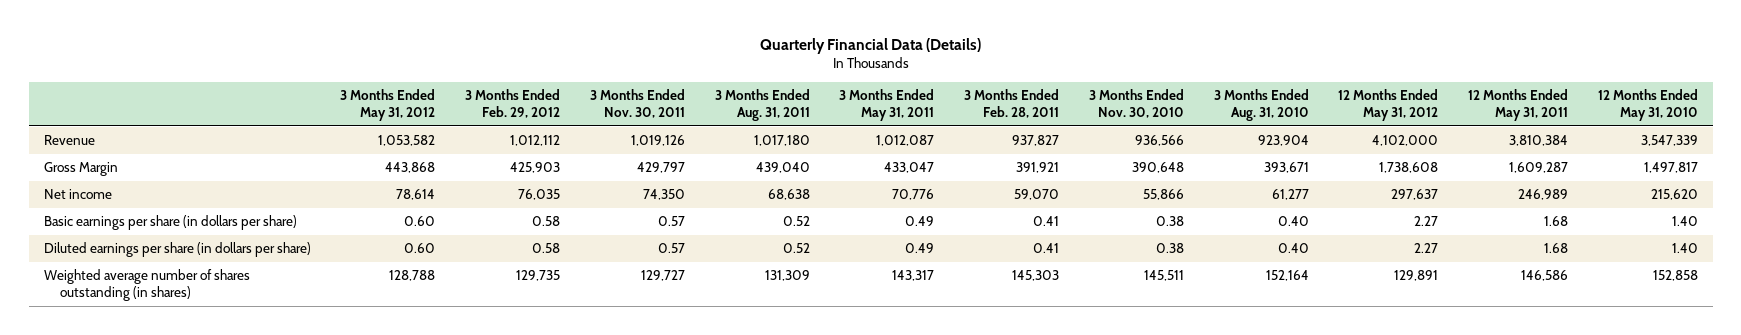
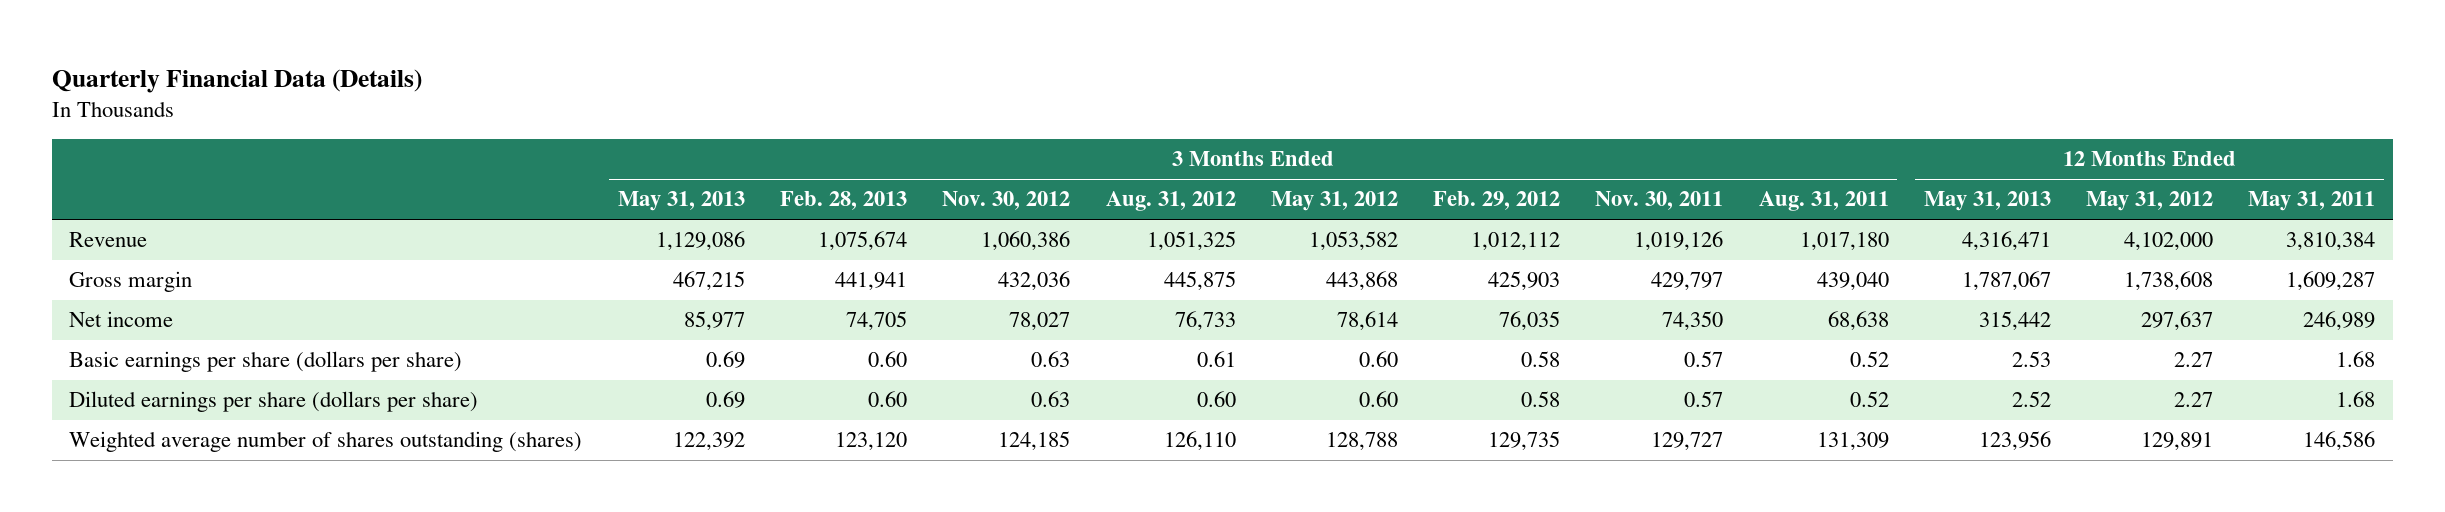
[839,88,935,121] 3 Months Ended May 31, 2011 -> none
[964,88,1060,118] 3 Months Ended Feb. 28, 2011 -> none
[1088,88,1184,118] 3 Months Ended Nov. 30, 2010 -> none
[1213,88,1309,121] 3 Months Ended Aug. 31, 2010 -> none
[1597,88,1698,121] 12 Months Ended May 31, 2010 -> none
none -> [617,191,745,212] May 31, 2013
none -> [779,191,907,211] Feb. 28, 2013
none -> [942,191,1071,211] Nov. 30, 2012
none -> [1105,191,1236,212] Aug. 31, 2012
none -> [1923,191,2051,212] May 31, 2013
[43,162,118,177] Gross Margin -> [69,271,193,293] Gross margin
[43,215,297,231] Basic earnings per share (in dollars per share) -> [69,351,463,373] Basic earnings per share (dollars per share)
[43,242,311,258] Diluted earnings per share (in dollars per share) -> [69,391,479,413] Diluted earnings per share (dollars per share)
[43,269,250,302] Weighted average number of shares outstanding (in shares) -> [69,431,583,453] Weighted average number of shares outstanding (shares)

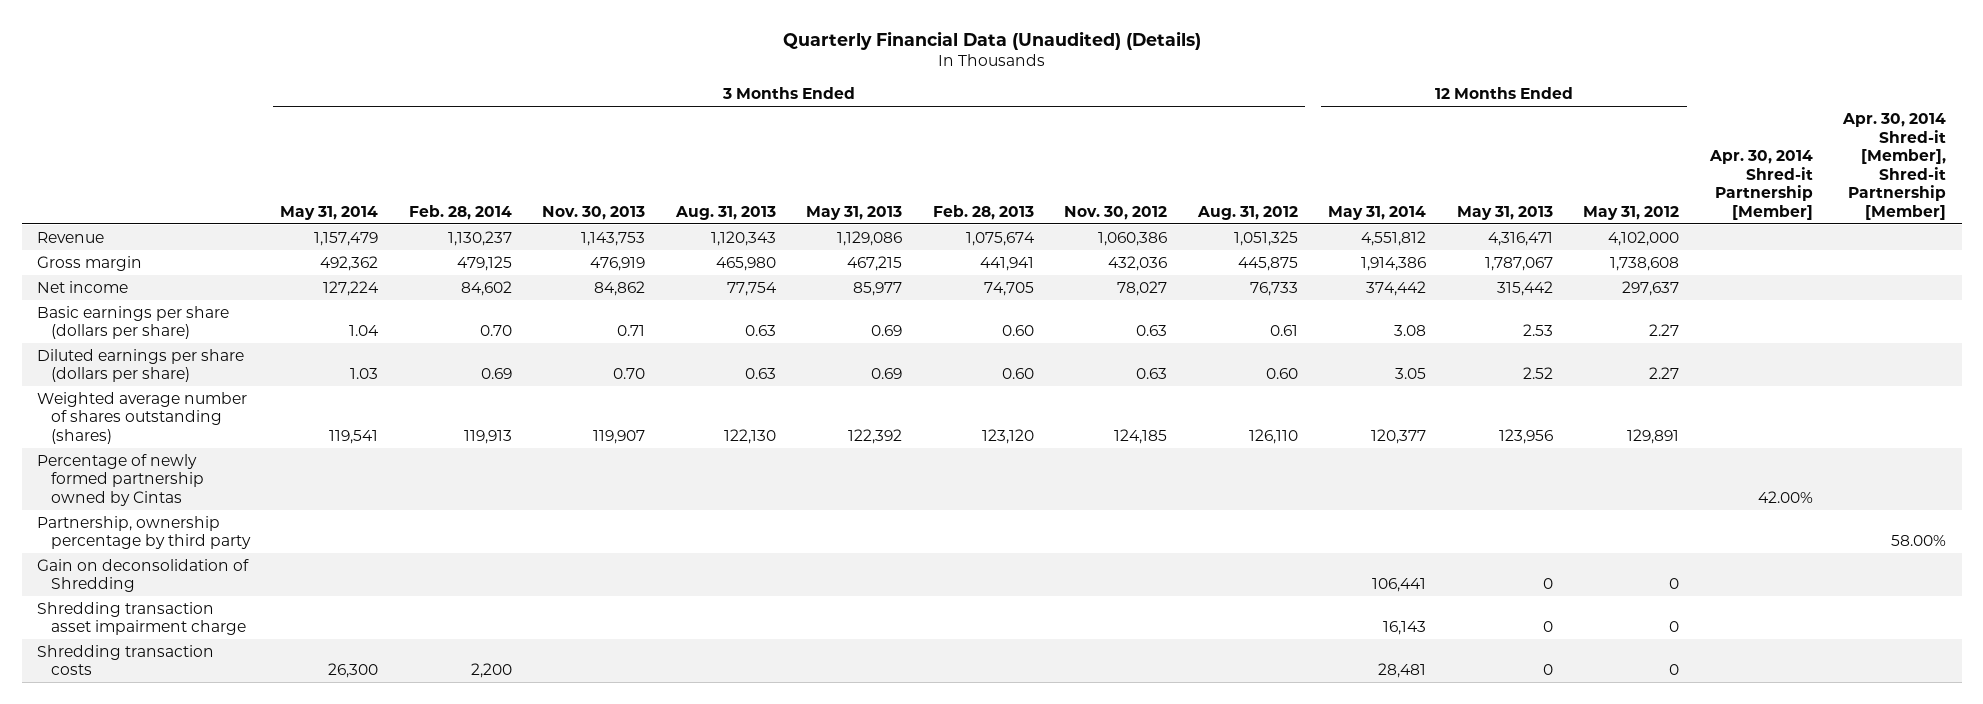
[51,68,422,93] Quarterly Financial Data (Details) -> [782,30,1201,50] Quarterly Financial Data (Unaudited) (Details)
[1270,191,1398,212] May 31, 2012 -> none
[1433,191,1561,211] Feb. 29, 2012 -> none
[1595,191,1724,211] Nov. 30, 2011 -> none
[1758,191,1889,212] Aug. 31, 2011 -> none
[2248,191,2376,212] May 31, 2011 -> none
none -> [280,206,379,221] May 31, 2014
none -> [408,205,512,221] Feb. 28, 2014
none -> [542,206,646,221] Nov. 30, 2013
none -> [674,206,776,221] Aug. 31, 2013
none -> [1328,206,1427,221] May 31, 2014
none -> [1708,150,1813,221] Apr. 30, 2014 Shred-it Partnership [Member]
none -> [1842,112,1947,221] Apr. 30, 2014 Shred-it [Member], Shred-it Partnership [Member]
none -> [36,453,204,506] Percentage of newly formed partnership owned by Cintas
none -> [36,515,251,550] Partnership, ownership percentage by third party
none -> [36,558,249,593] Gain on deconsolidation of Shredding
none -> [36,601,246,636] Shredding transaction asset impairment charge
none -> [36,644,214,676] Shredding transaction costs

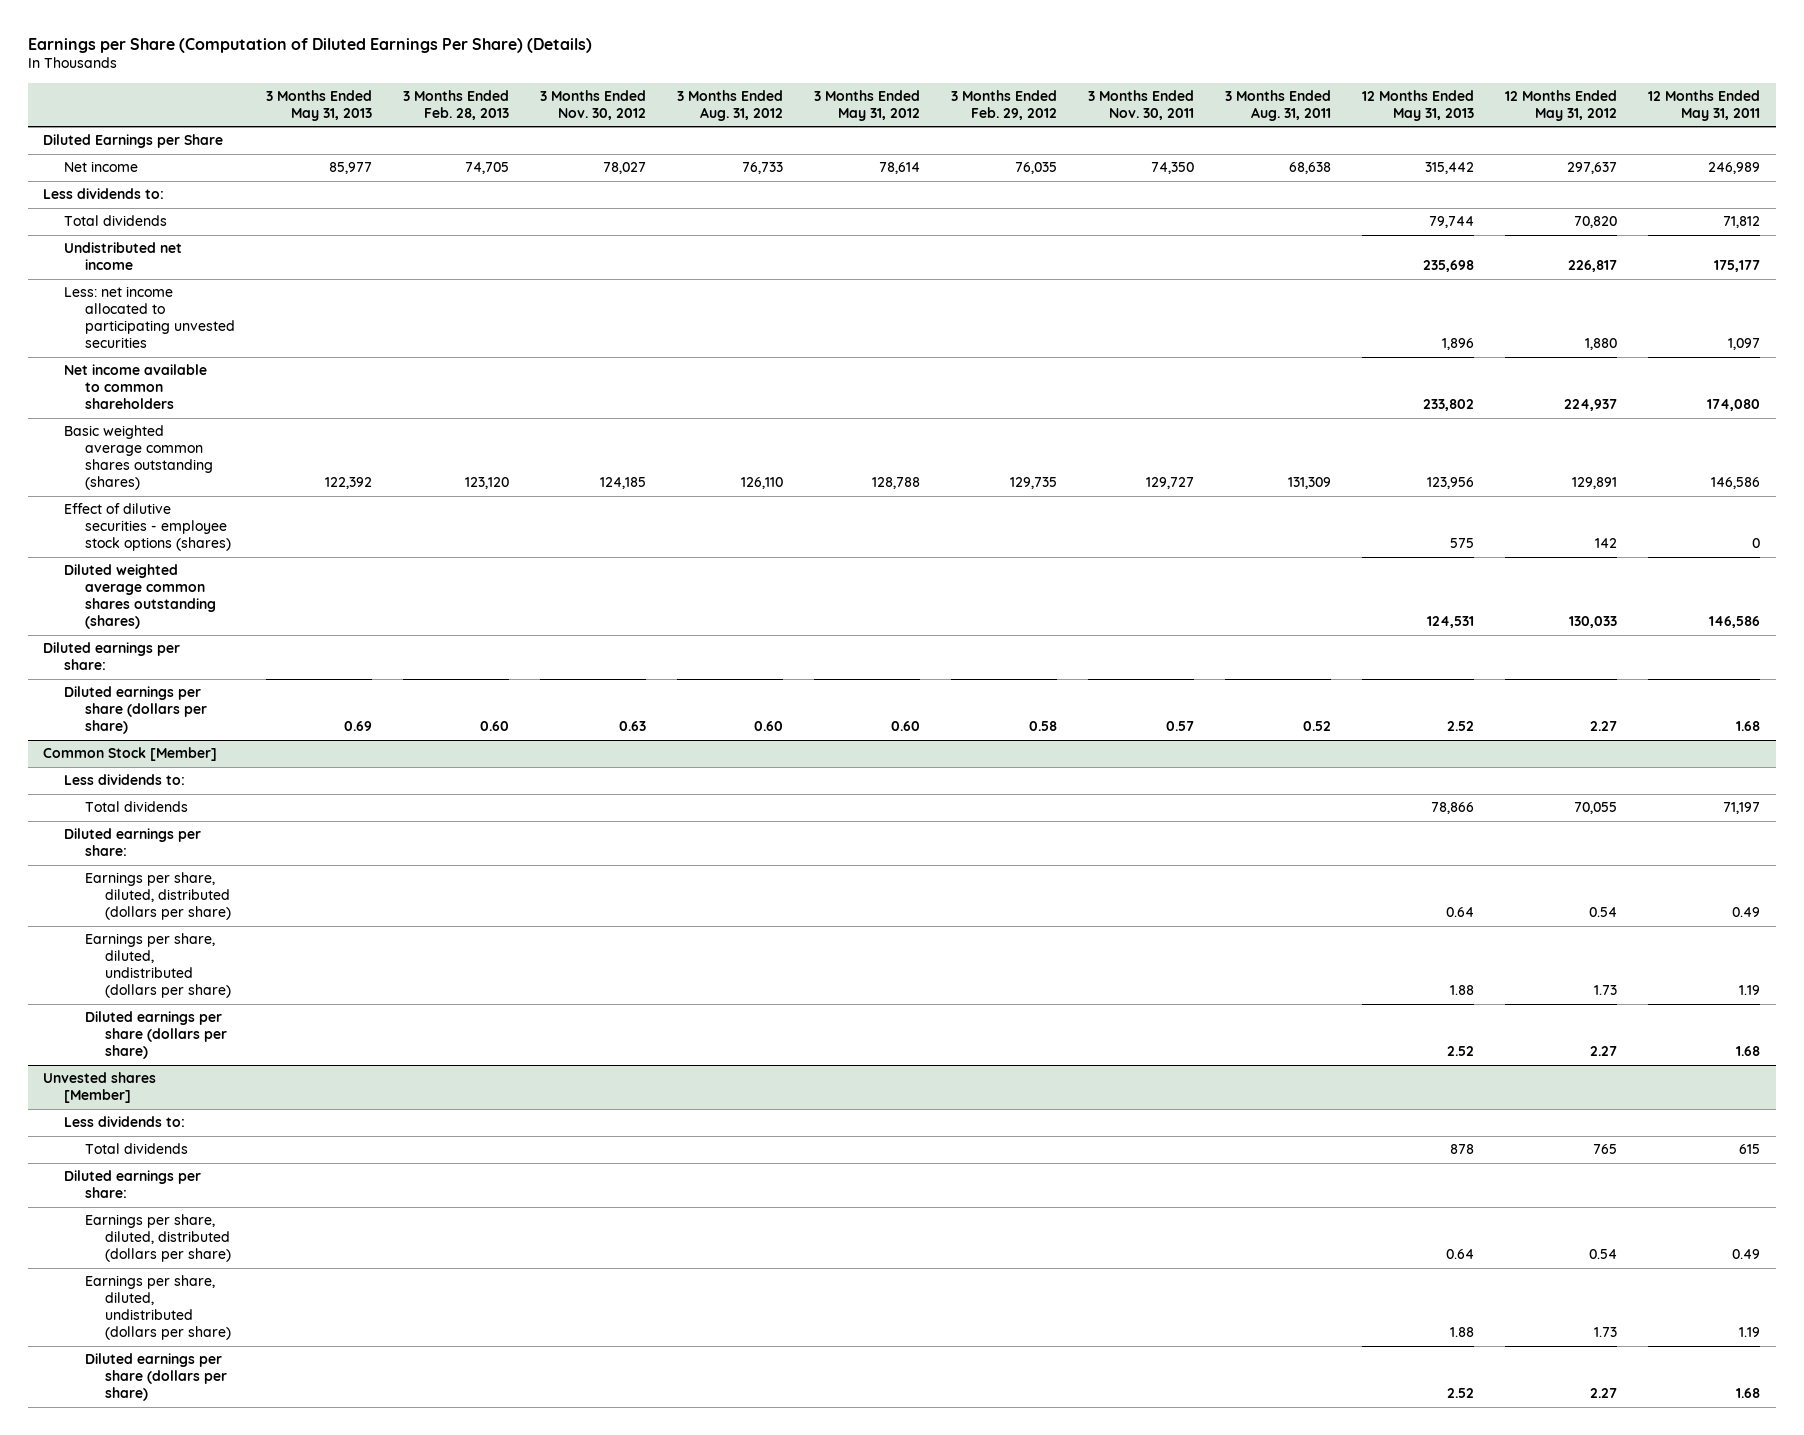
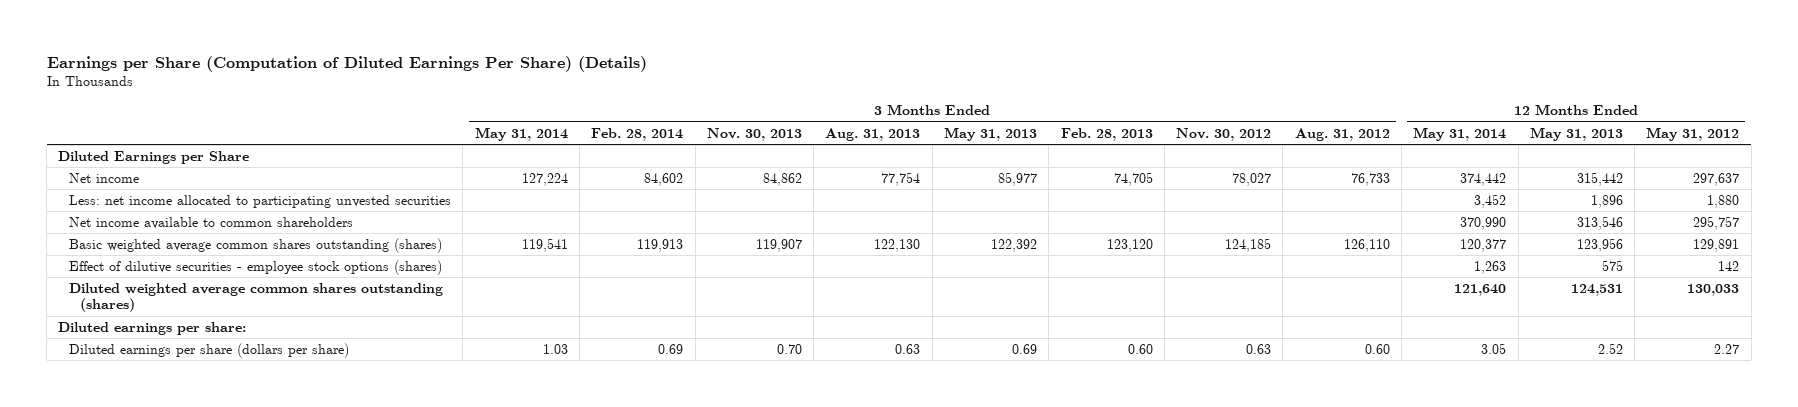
[813,89,920,121] 3 Months Ended May 31, 2012 -> none
[951,89,1058,120] 3 Months Ended Feb. 29, 2012 -> none
[1088,89,1195,120] 3 Months Ended Nov. 30, 2011 -> none
[1225,89,1332,121] 3 Months Ended Aug. 31, 2011 -> none
[1648,89,1761,121] 12 Months Ended May 31, 2011 -> none
none -> [474,126,568,141] May 31, 2014
none -> [591,127,684,141] Feb. 28, 2014
none -> [706,127,802,141] Nov. 30, 2013
none -> [825,127,921,141] Aug. 31, 2013
none -> [1413,126,1507,141] May 31, 2014
[43,188,165,200] Less dividends to: -> none
[63,215,167,227] Total dividends -> none
[63,242,182,271] Undistributed net income -> none
[1423,399,1475,412] 233,802 -> [1576,215,1623,230] 313,546
[1564,399,1618,412] 224,937 -> [1693,215,1740,230] 295,757
[43,747,218,762] Common Stock [Member] -> none
[63,774,185,786] Less dividends to: -> none
[84,801,188,813] Total dividends -> none
[63,828,201,857] Diluted earnings per share: -> none
[84,872,232,921] Earnings per share, diluted, distributed (dollars per share) -> none
[84,933,232,999] Earnings per share, diluted, undistributed (dollars per share) -> none
[84,1011,228,1060] Diluted earnings per share (dollars per share) -> none
[43,1072,157,1104] Unvested shares [Member] -> none
[63,1116,185,1128] Less dividends to: -> none
[84,1143,188,1155] Total dividends -> none
[63,1170,201,1199] Diluted earnings per share: -> none
[84,1214,232,1263] Earnings per share, diluted, distributed (dollars per share) -> none
[84,1275,232,1341] Earnings per share, diluted, undistributed (dollars per share) -> none
[84,1353,228,1402] Diluted earnings per share (dollars per share) -> none

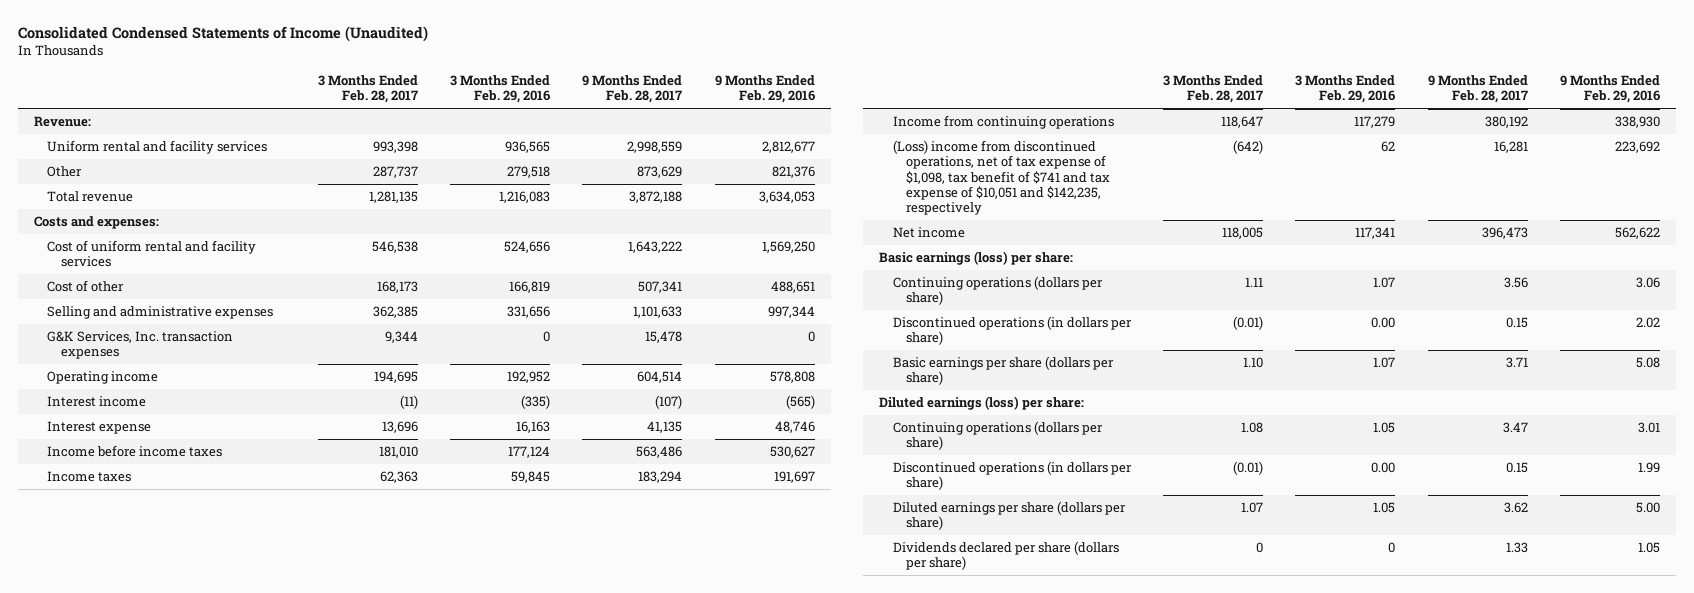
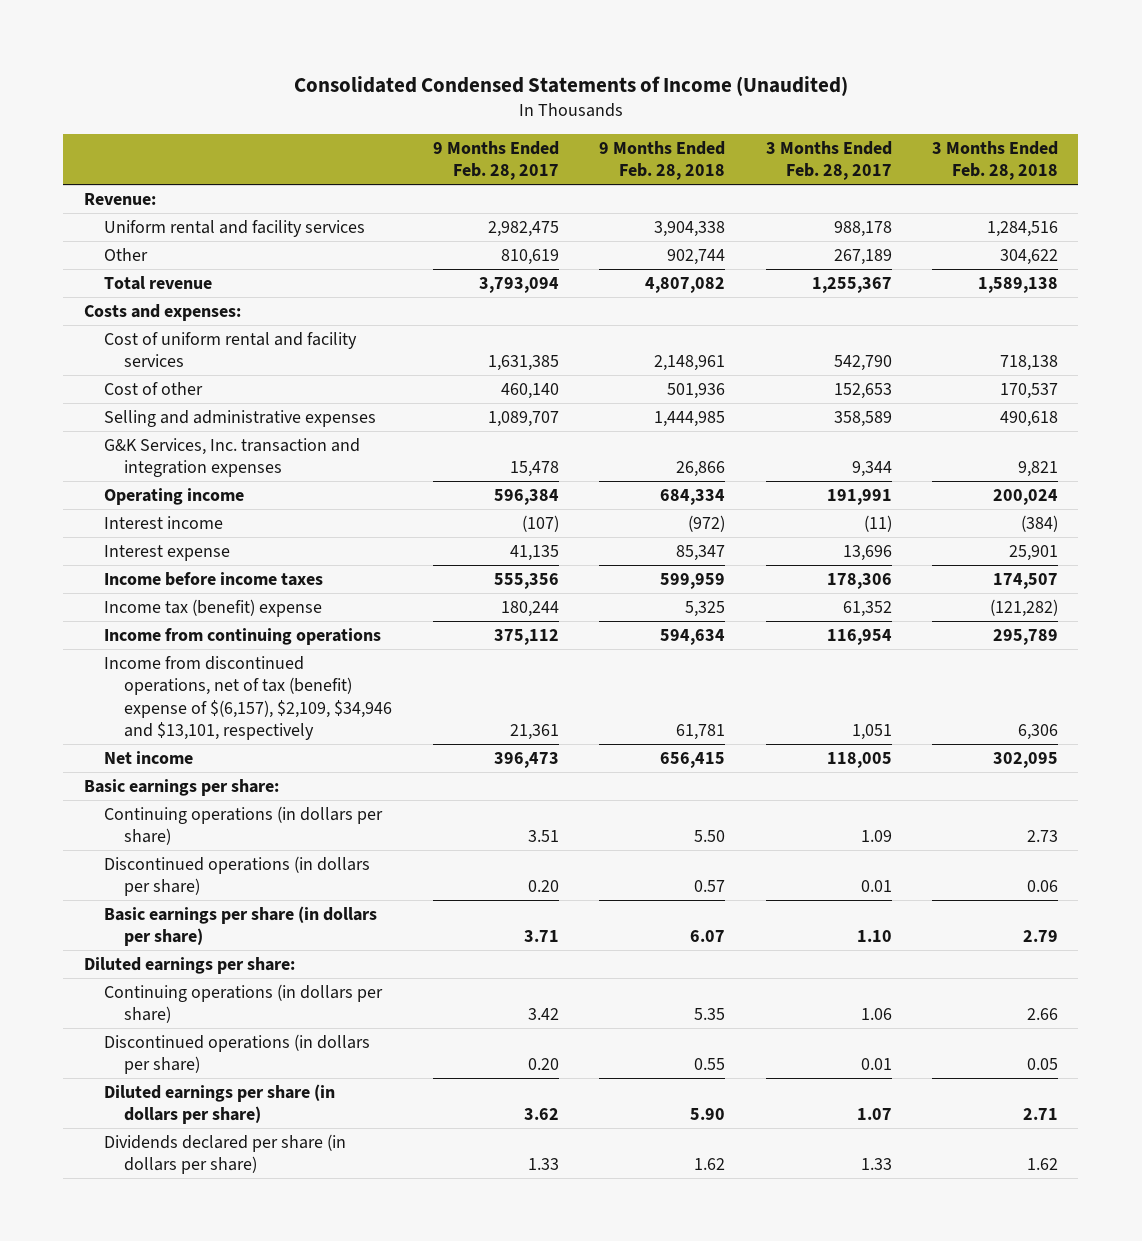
[450,74,551,104] 3 Months Ended Feb. 29, 2016 -> none
[714,74,815,104] 9 Months Ended Feb. 29, 2016 -> none
none -> [599,141,726,181] 9 Months Ended Feb. 28, 2018
none -> [931,141,1058,181] 3 Months Ended Feb. 28, 2018
[372,141,418,154] 993,398 -> [833,220,892,237] 988,178
[627,141,683,154] 2,998,559 -> [487,220,559,237] 2,982,475
[372,166,418,179] 287,737 -> [833,248,892,265] 267,189
[637,166,683,179] 873,629 -> [500,248,559,265] 810,619
[368,191,418,204] 1,281,135 -> [811,276,892,293] 1,255,367
[629,191,683,204] 3,872,188 -> [478,276,559,293] 3,793,094
[371,241,418,254] 546,538 -> [833,355,892,372] 542,790
[628,241,683,254] 1,643,222 -> [487,355,559,372] 1,631,385
[376,281,418,294] 168,173 -> [833,382,892,399] 152,653
[638,281,683,294] 507,341 -> [500,382,559,399] 460,140
[372,306,418,319] 362,385 -> [833,410,892,427] 358,589
[633,306,683,319] 1,101,633 -> [487,410,559,427] 1,089,707
[47,331,234,360] G&K Services, Inc. transaction expenses -> [103,437,360,478] G&K Services, Inc. transaction and integration expenses
[373,371,418,384] 194,695 -> [826,488,892,505] 191,991
[637,371,683,384] 604,514 -> [493,488,559,505] 596,384
[378,446,418,459] 181,010 -> [826,572,892,589] 178,306
[636,446,683,459] 563,486 -> [493,572,559,589] 555,356
[47,471,132,483] Income taxes -> [103,598,322,617] Income tax (benefit) expense
[379,471,418,484] 62,363 -> [842,600,892,617] 61,352
[638,471,683,484] 183,294 -> [500,600,559,617] 180,244
[1220,116,1263,129] 118,647 -> [826,628,892,645] 116,954
[1484,116,1528,129] 380,192 -> [493,628,559,645] 375,112
[892,140,1110,216] (Loss) income from discontinued operations, net of tax expense of $1,098, tax benefit of $741 and tax expense of $10,051 and $142,235, respectively -> [103,655,393,740] Income from discontinued operations, net of tax (benefit) expense of $(6,157), $2,109, $34,946 and $13,101, respectively
[1232,140,1263,155] (642) -> [851,723,892,740] 1,051
[1493,141,1528,154] 16,281 -> [509,723,559,740] 21,361
[879,251,1074,266] Basic earnings (loss) per share: -> [83,778,279,796] Basic earnings per share:
[892,276,1103,306] Continuing operations (dollars per share) -> [103,805,383,846] Continuing operations (in dollars per share)
[1244,277,1263,288] 1.11 -> [860,830,892,843] 1.09
[1503,277,1528,289] 3.56 -> [527,830,559,843] 3.51
[1232,316,1263,331] (0.01) -> [860,880,892,893] 0.01
[1505,317,1528,329] 0.15 -> [527,880,559,893] 0.20
[892,356,1114,386] Basic earnings per share (dollars per share) -> [103,905,377,947] Basic earnings per share (in dollars per share)
[879,396,1085,411] Diluted earnings (loss) per share: -> [83,956,295,974] Diluted earnings per share:
[892,421,1103,451] Continuing operations (dollars per share) -> [103,983,383,1024] Continuing operations (in dollars per share)
[1240,422,1263,434] 1.08 -> [860,1008,892,1021] 1.06
[1502,422,1528,434] 3.47 -> [527,1008,559,1021] 3.42
[1232,461,1263,476] (0.01) -> [860,1058,892,1071] 0.01
[1505,462,1528,474] 0.15 -> [527,1058,559,1071] 0.20
[892,501,1126,531] Diluted earnings per share (dollars per share) -> [103,1083,335,1125] Diluted earnings per share (in dollars per share)
[892,541,1119,571] Dividends declared per share (dollars per share) -> [103,1133,346,1175] Dividends declared per share (in dollars per share)
[1255,542,1263,554] 0 -> [860,1158,892,1171] 1.33

